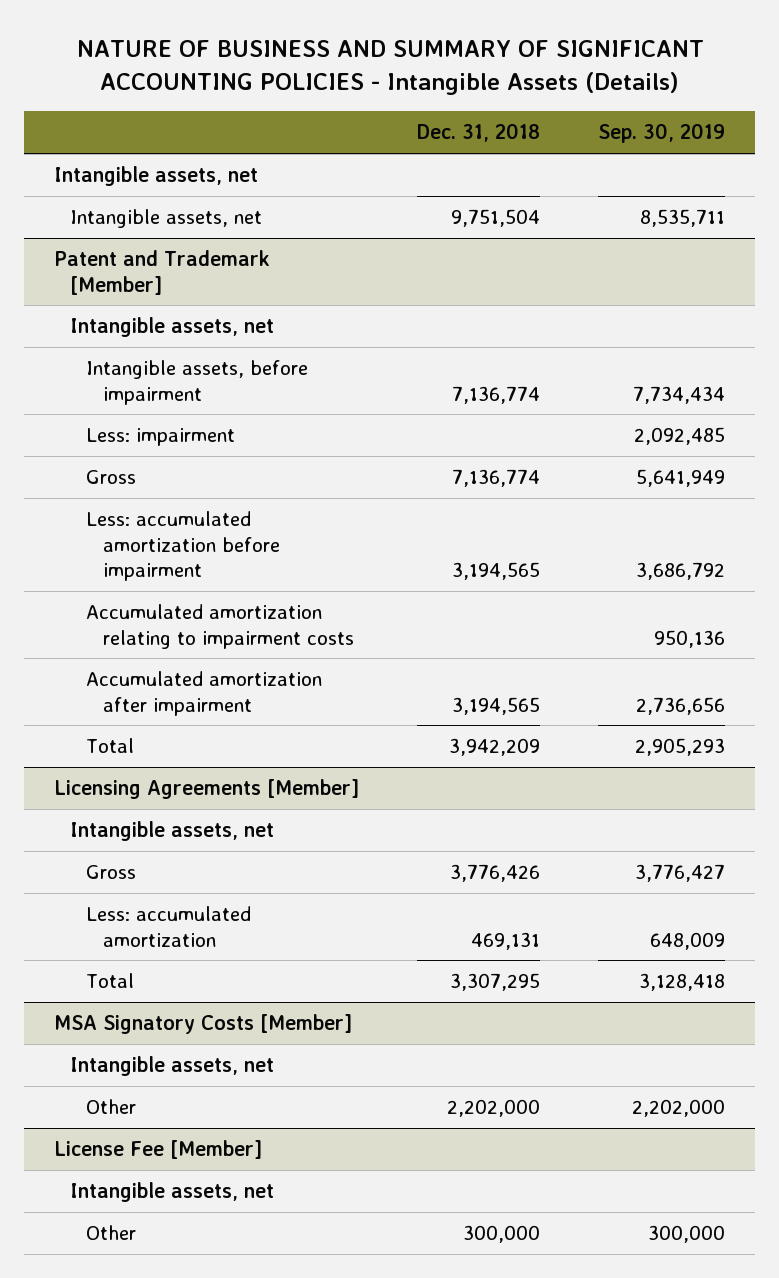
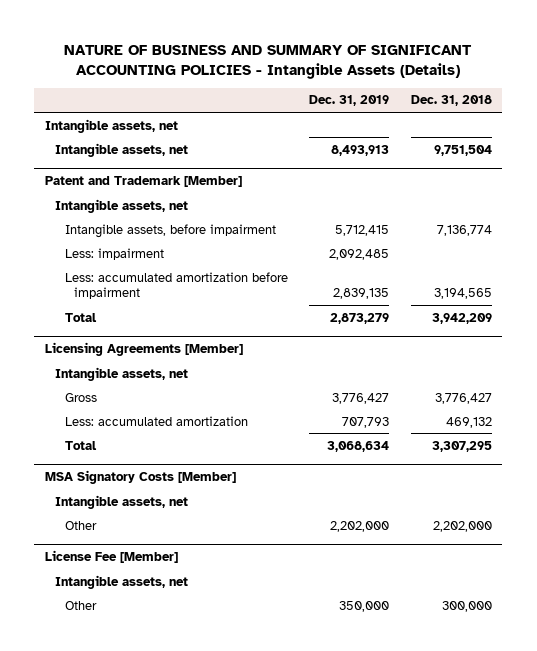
[598,123,726,144] Sep. 30, 2019 -> none
none -> [309,95,390,107] Dec. 31, 2019
[86,470,137,485] Gross -> none
[86,604,354,649] Accumulated amortization relating to impairment costs -> none
[86,671,323,716] Accumulated amortization after impairment -> none
[450,864,541,883] 3,776,426 -> [434,392,492,404] 3,776,427
[471,931,541,950] 469,131 -> [445,416,492,428] 469,132

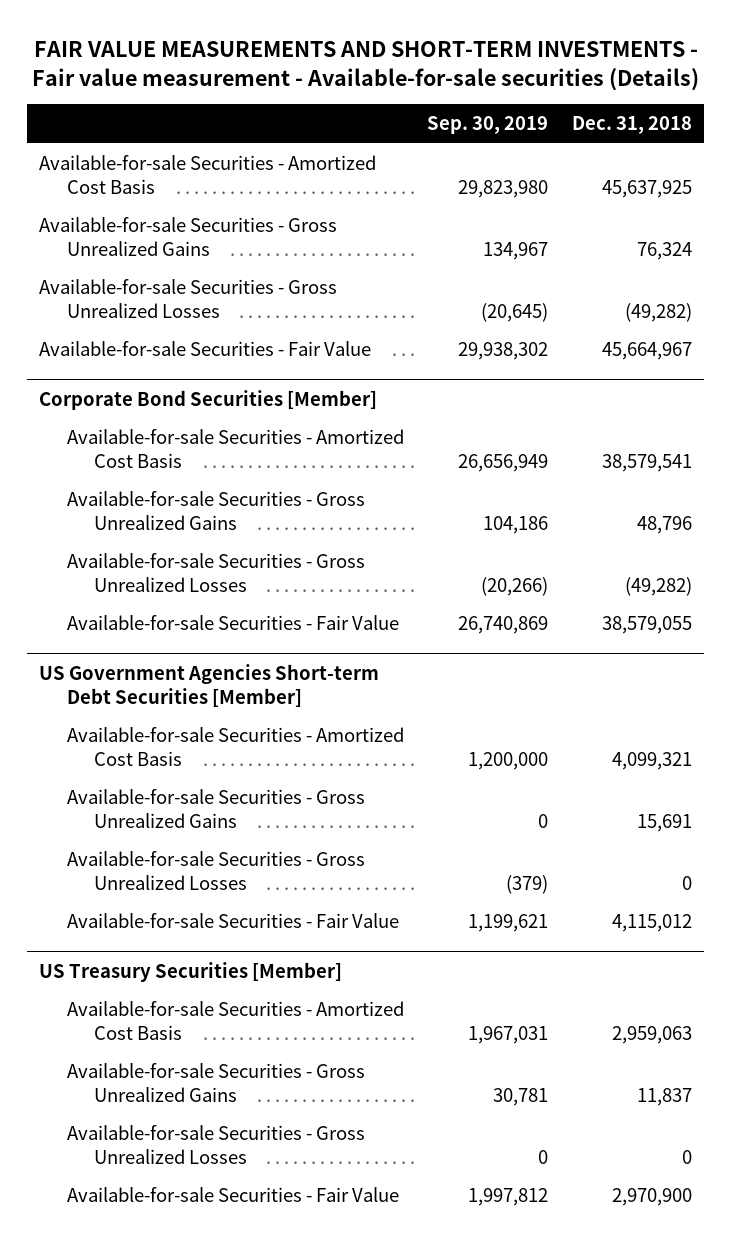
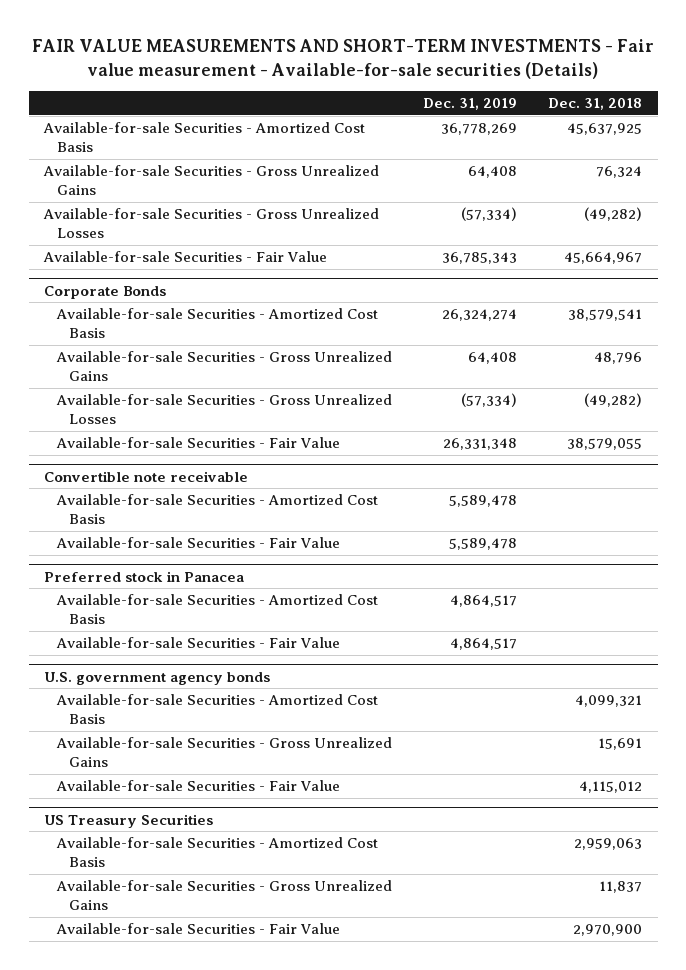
[427,116,549,135] Sep. 30, 2019 -> none
none -> [422,98,517,111] Dec. 31, 2019
[39,390,378,411] Corporate Bond Securities [Member] -> [44,285,167,299] Corporate Bonds
none -> [44,470,249,482] Convertible note receivable
none -> [55,494,378,524] Available-for-sale Securities - Amortized Cost Basis
none -> [55,537,340,549] Available-for-sale Securities - Fair Value
none -> [44,570,245,582] Preferred stock in Panacea
none -> [55,594,378,624] Available-for-sale Securities - Amortized Cost Basis
none -> [55,637,340,649] Available-for-sale Securities - Fair Value
[39,664,380,707] US Government Agencies Short-term Debt Securities [Member] -> [44,671,271,685] U.S. government agency bonds
[66,851,365,890] Available-for-sale Securities - Gross Unrealized Losses -> none
[39,962,343,983] US Treasury Securities [Member] -> [44,813,214,828] US Treasury Securities
[66,1125,365,1164] Available-for-sale Securities - Gross Unrealized Losses -> none

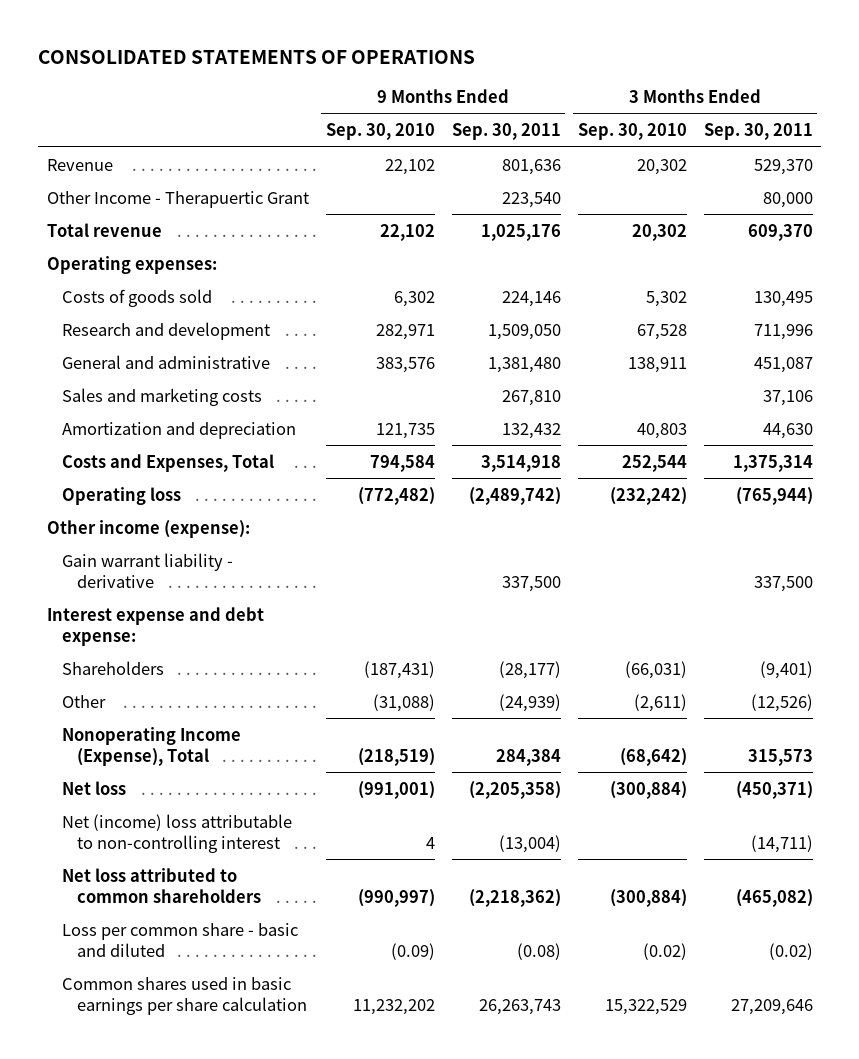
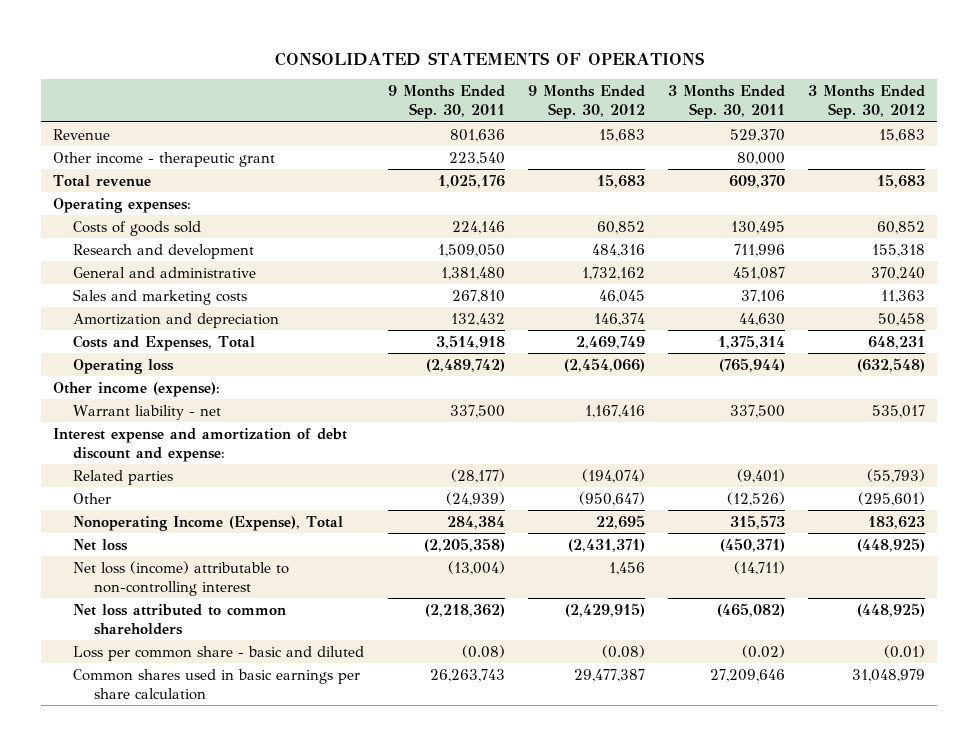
[325,123,435,141] Sep. 30, 2010 -> none
[577,123,687,141] Sep. 30, 2010 -> none
none -> [527,85,645,120] 9 Months Ended Sep. 30, 2012
none -> [808,85,926,120] 3 Months Ended Sep. 30, 2012
[46,190,309,208] Other Income - Therapuertic Grant -> [53,151,276,167] Other income - therapeutic grant
[61,552,233,588] Gain warrant liability - derivative -> [73,404,222,420] Warrant liability - net
[46,606,264,646] Interest expense and debt expense: -> [53,427,348,462] Interest expense and amortization of debt discount and expense:
[61,660,164,675] Shareholders -> [73,469,174,485] Related parties
[61,813,292,853] Net (income) loss attributable to non-controlling interest -> [73,560,290,596] Net loss (income) attributable to non-controlling interest

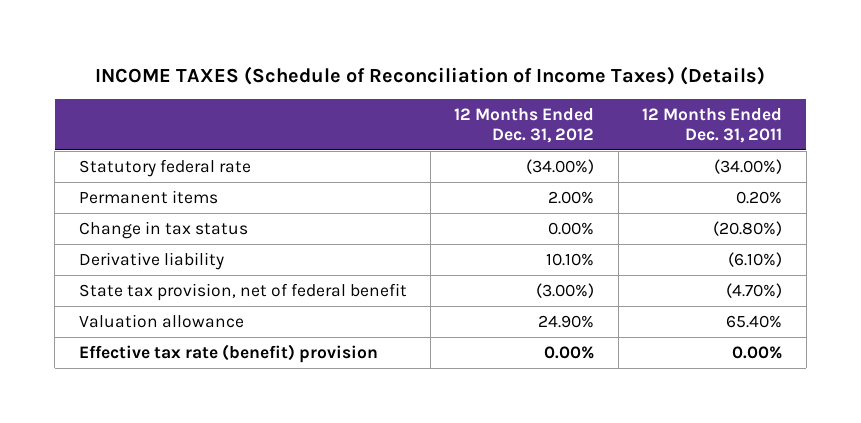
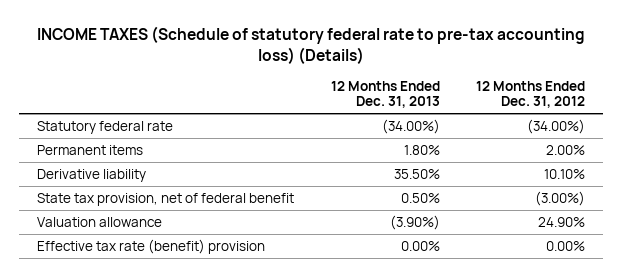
[95,65,766,85] INCOME TAXES (Schedule of Reconciliation of Income Taxes) (Details) -> [37,25,586,64] INCOME TAXES (Schedule of statutory federal rate to pre-tax accounting loss) (Details)
[642,107,783,143] 12 Months Ended Dec. 31, 2011 -> none
none -> [330,80,440,109] 12 Months Ended Dec. 31, 2013
[78,220,248,239] Change in tax status -> none

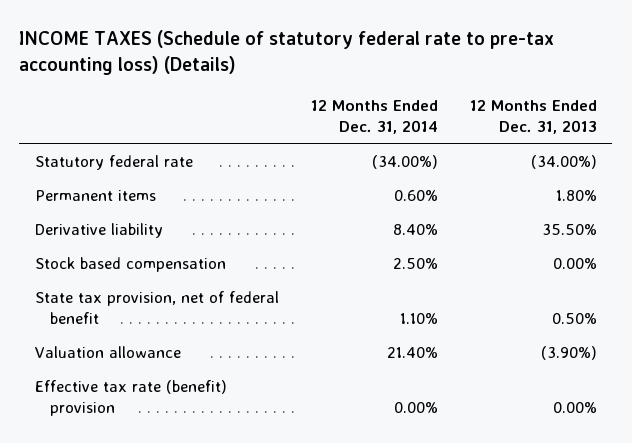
[476,80,586,109] 12 Months Ended Dec. 31, 2012 -> none
none -> [310,99,438,134] 12 Months Ended Dec. 31, 2014
none -> [35,256,227,272] Stock based compensation

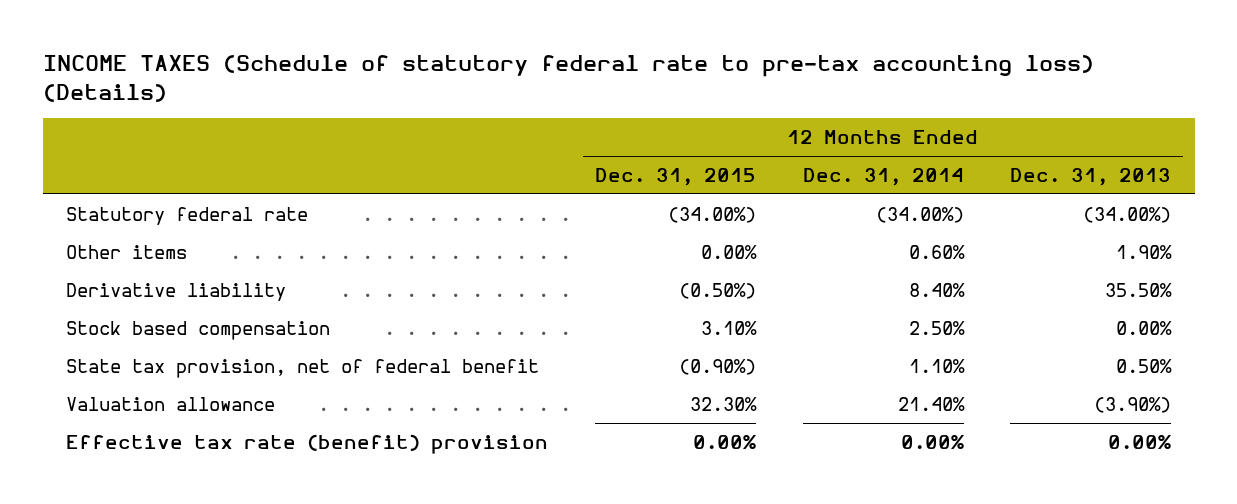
none -> [594,168,756,187] Dec. 31, 2015
[35,189,157,201] Permanent items -> none
none -> [66,244,188,259] Other items

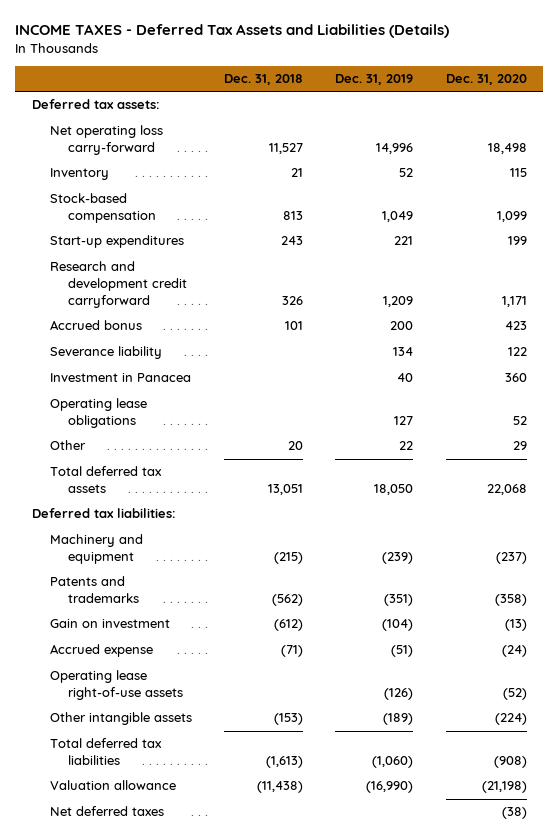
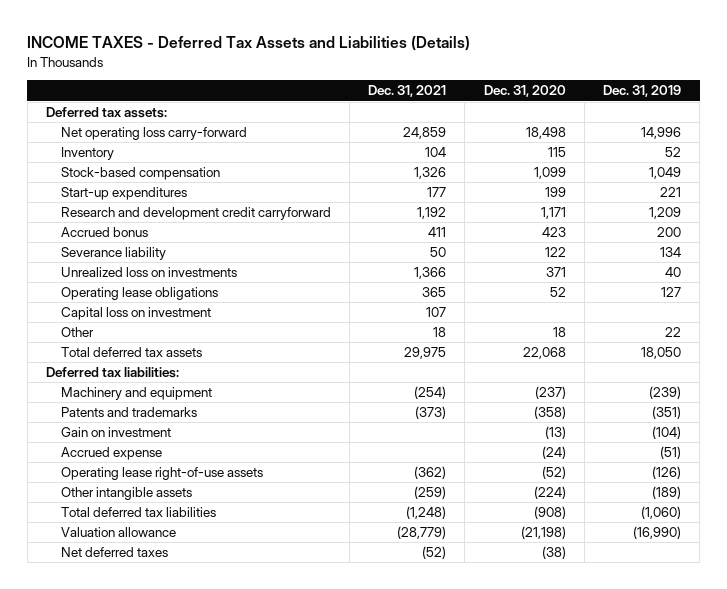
[224,74,304,86] Dec. 31, 2018 -> none
none -> [368,85,447,98] Dec. 31, 2021
[49,373,191,383] Investment in Panacea -> none
none -> [60,267,237,278] Unrealized loss on investments
none -> [60,307,211,321] Capital loss on investment
[512,441,527,451] 29 -> [552,327,566,338] 18

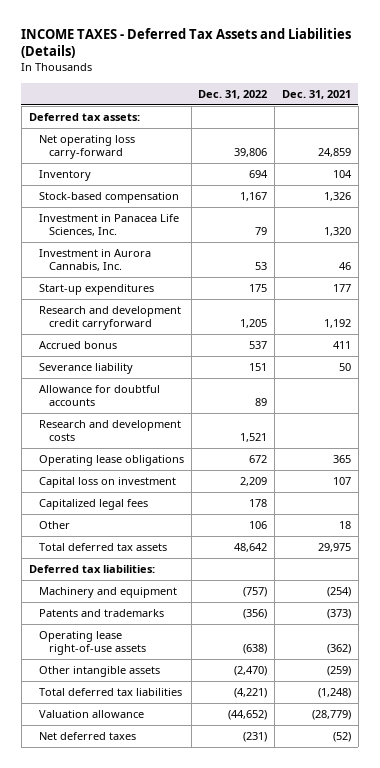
[483,85,566,98] Dec. 31, 2020 -> none
[603,85,682,98] Dec. 31, 2019 -> none
none -> [198,89,268,99] Dec. 31, 2022
none -> [38,213,179,237] Investment in Panacea Life Sciences, Inc.
none -> [38,248,151,272] Investment in Aurora Cannabis, Inc.
[60,267,237,278] Unrealized loss on investments -> none
none -> [38,384,160,407] Allowance for doubtful accounts
none -> [38,419,181,442] Research and development costs
none -> [38,498,148,510] Capitalized legal fees
[60,427,171,438] Gain on investment -> none
[60,447,162,461] Accrued expense -> none

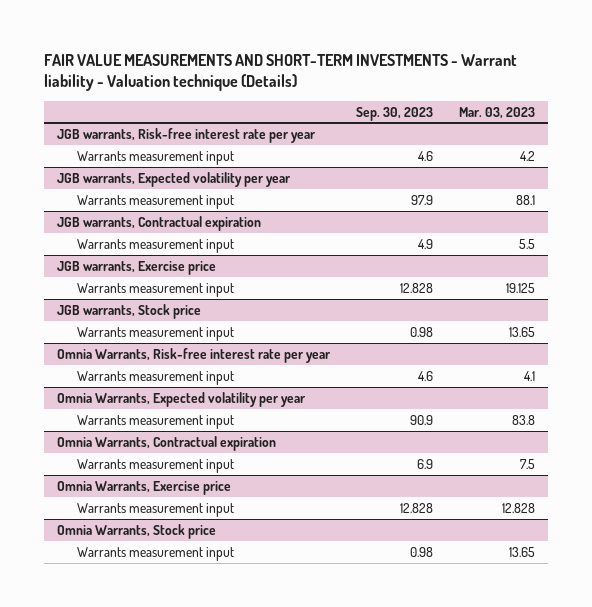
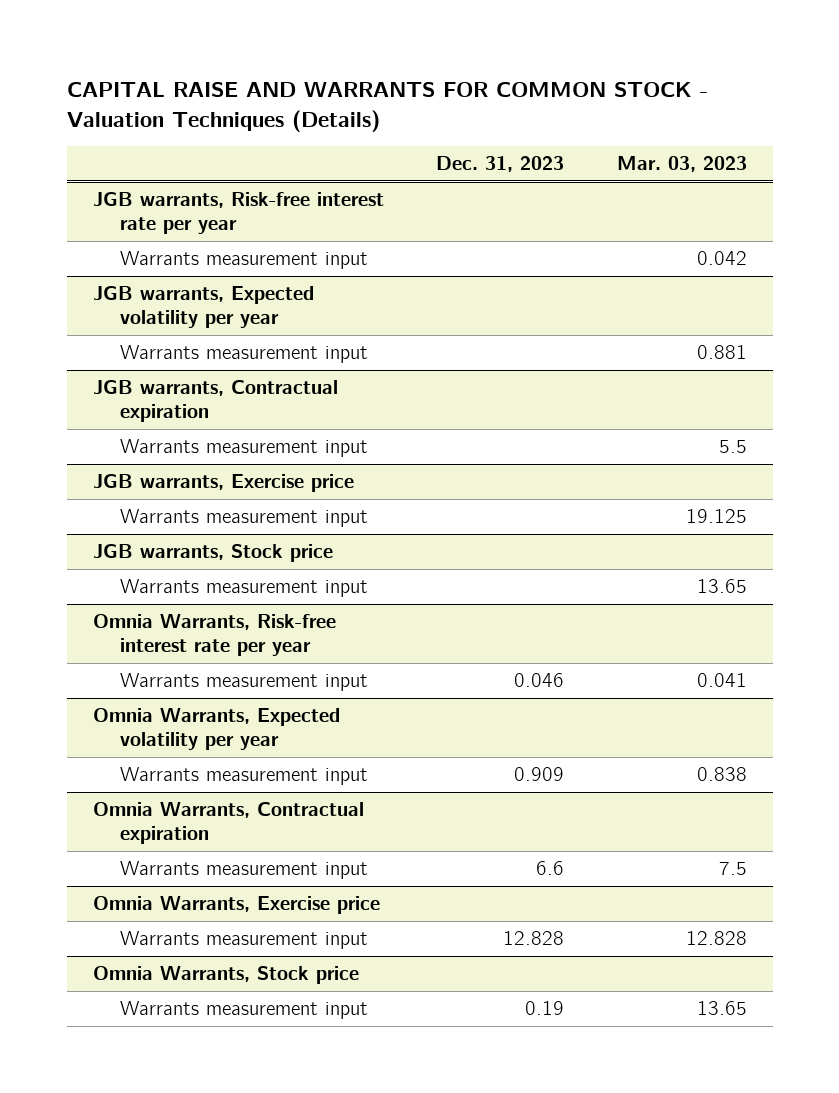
[44,53,518,91] FAIR VALUE MEASUREMENTS AND SHORT-TERM INVESTMENTS - Warrant liability - Valuation technique (Details) -> [66,81,708,132] CAPITAL RAISE AND WARRANTS FOR COMMON STOCK - Valuation Techniques (Details)
[356,106,434,121] Sep. 30, 2023 -> none
none -> [436,155,565,172] Dec. 31, 2023
[519,150,535,161] 4.2 -> [696,251,747,266] 0.042
[515,194,535,205] 88.1 -> [696,345,747,360] 0.881
[523,370,535,381] 4.1 -> [696,673,747,688] 0.041
[511,414,535,425] 83.8 -> [696,767,747,782] 0.838

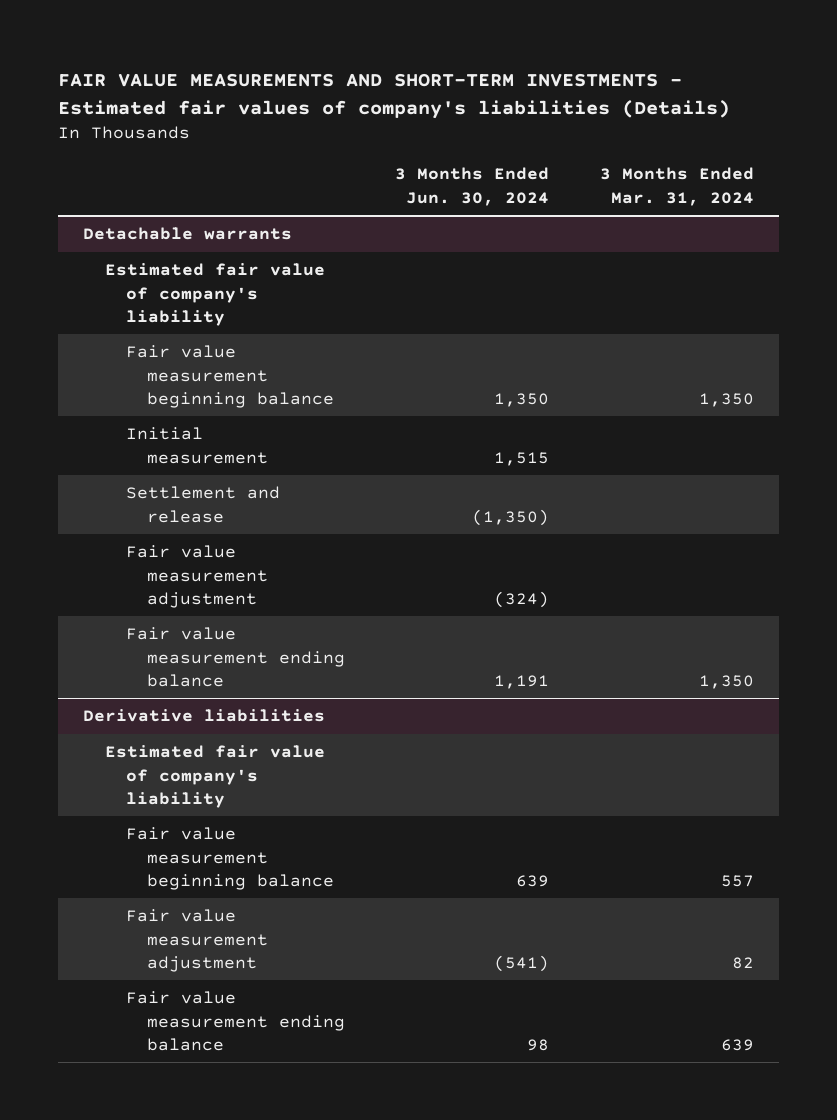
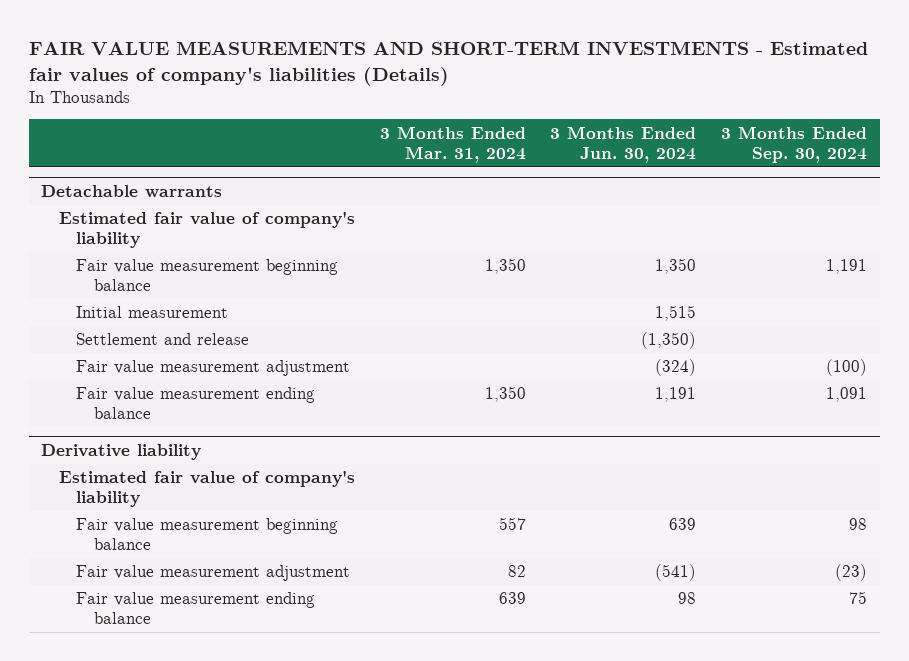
none -> [721,125,868,163] 3 Months Ended Sep. 30, 2024
[83,709,326,723] Derivative liabilities -> [41,444,202,461] Derivative liability

